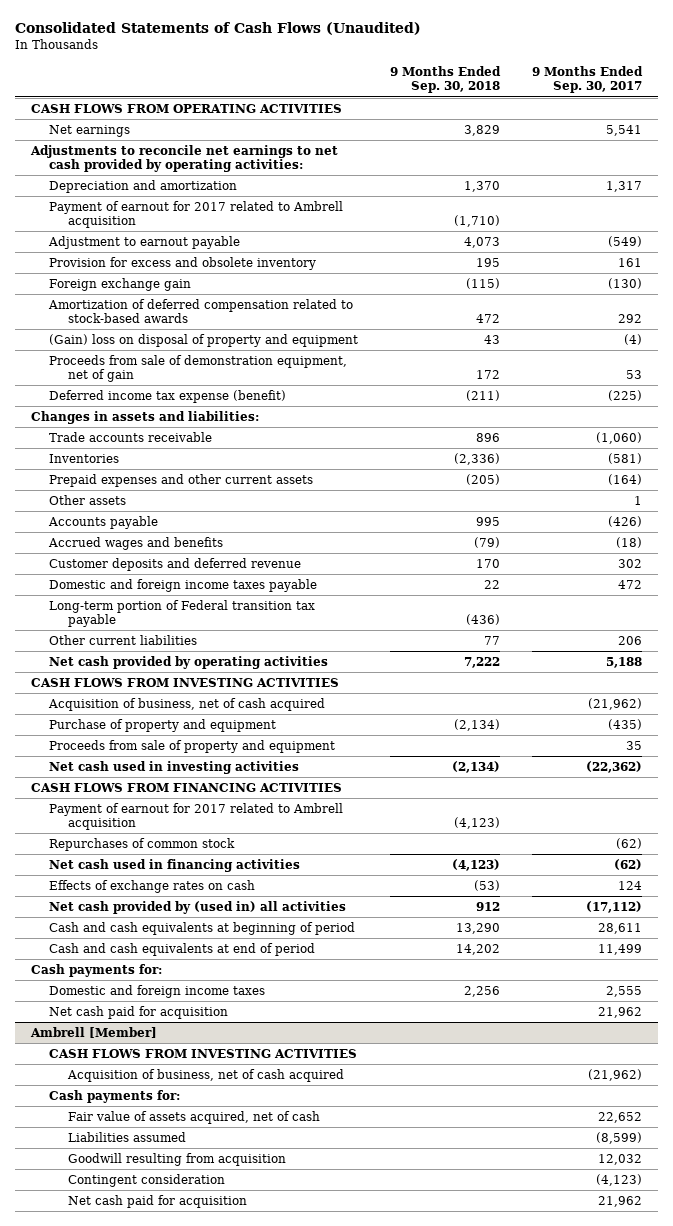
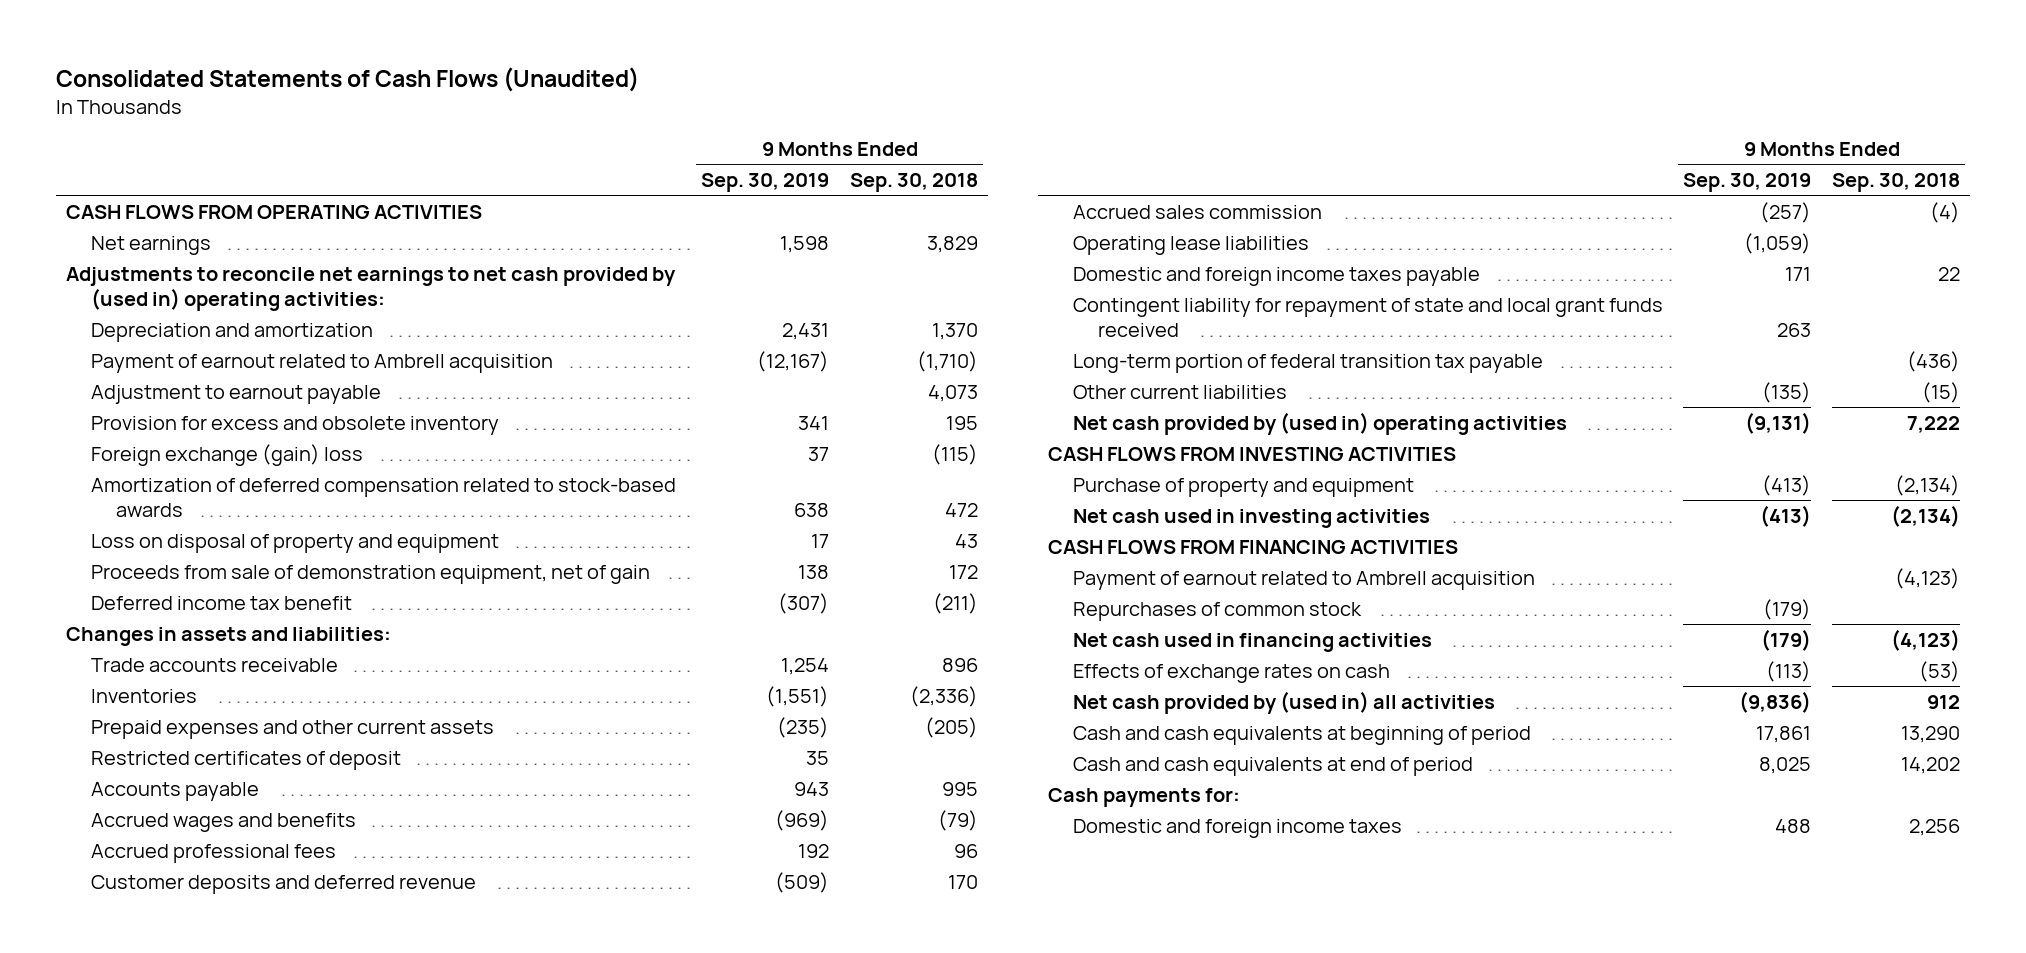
[532,66,644,94] 9 Months Ended Sep. 30, 2017 -> none
none -> [701,173,830,193] Sep. 30, 2019
[29,144,338,173] Adjustments to reconcile net earnings to net cash provided by operating activities: -> [66,266,677,312] Adjustments to reconcile net earnings to net cash provided by (used in) operating activities:
[49,200,344,229] Payment of earnout for 2017 related to Ambrell acquisition -> [91,353,554,373] Payment of earnout related to Ambrell acquisition
[49,277,192,291] Foreign exchange gain -> [91,443,364,466] Foreign exchange (gain) loss
[49,333,359,347] (Gain) loss on disposal of property and equipment -> [91,533,500,553] Loss on disposal of property and equipment
[49,389,287,403] Deferred income tax expense (benefit) -> [91,595,353,610] Deferred income tax benefit
[49,494,127,505] Other assets -> none
none -> [91,750,402,770] Restricted certificates of deposit
none -> [91,843,337,863] Accrued professional fees
none -> [1072,204,1322,219] Accrued sales commission
none -> [1072,235,1309,255] Operating lease liabilities
none -> [1072,297,1663,338] Contingent liability for repayment of state and local grant funds received
[49,599,316,628] Long-term portion of Federal transition tax payable -> [1072,353,1543,373] Long-term portion of federal transition tax payable
[484,635,501,645] 77 -> [1921,381,1960,403] (15)
[49,655,329,669] Net cash provided by operating activities -> [1072,411,1567,435] Net cash provided by (used in) operating activities
[48,697,326,711] Acquisition of business, net of cash acquired -> none
[49,739,336,753] Proceeds from sale of property and equipment -> none
[49,802,344,831] Payment of earnout for 2017 related to Ambrell acquisition -> [1072,570,1535,590] Payment of earnout related to Ambrell acquisition
[49,1005,229,1019] Net cash paid for acquisition -> none
[29,1026,157,1038] Ambrell [Member] -> none
[49,1048,358,1058] CASH FLOWS FROM INVESTING ACTIVITIES -> none
[66,1068,344,1082] Acquisition of business, net of cash acquired -> none
[49,1089,181,1103] Cash payments for: -> none
[67,1110,320,1124] Fair value of assets acquired, net of cash -> none
[67,1131,186,1142] Liabilities assumed -> none
[67,1152,286,1166] Goodwill resulting from acquisition -> none
[67,1173,225,1187] Contingent consideration -> none
[67,1194,247,1208] Net cash paid for acquisition -> none

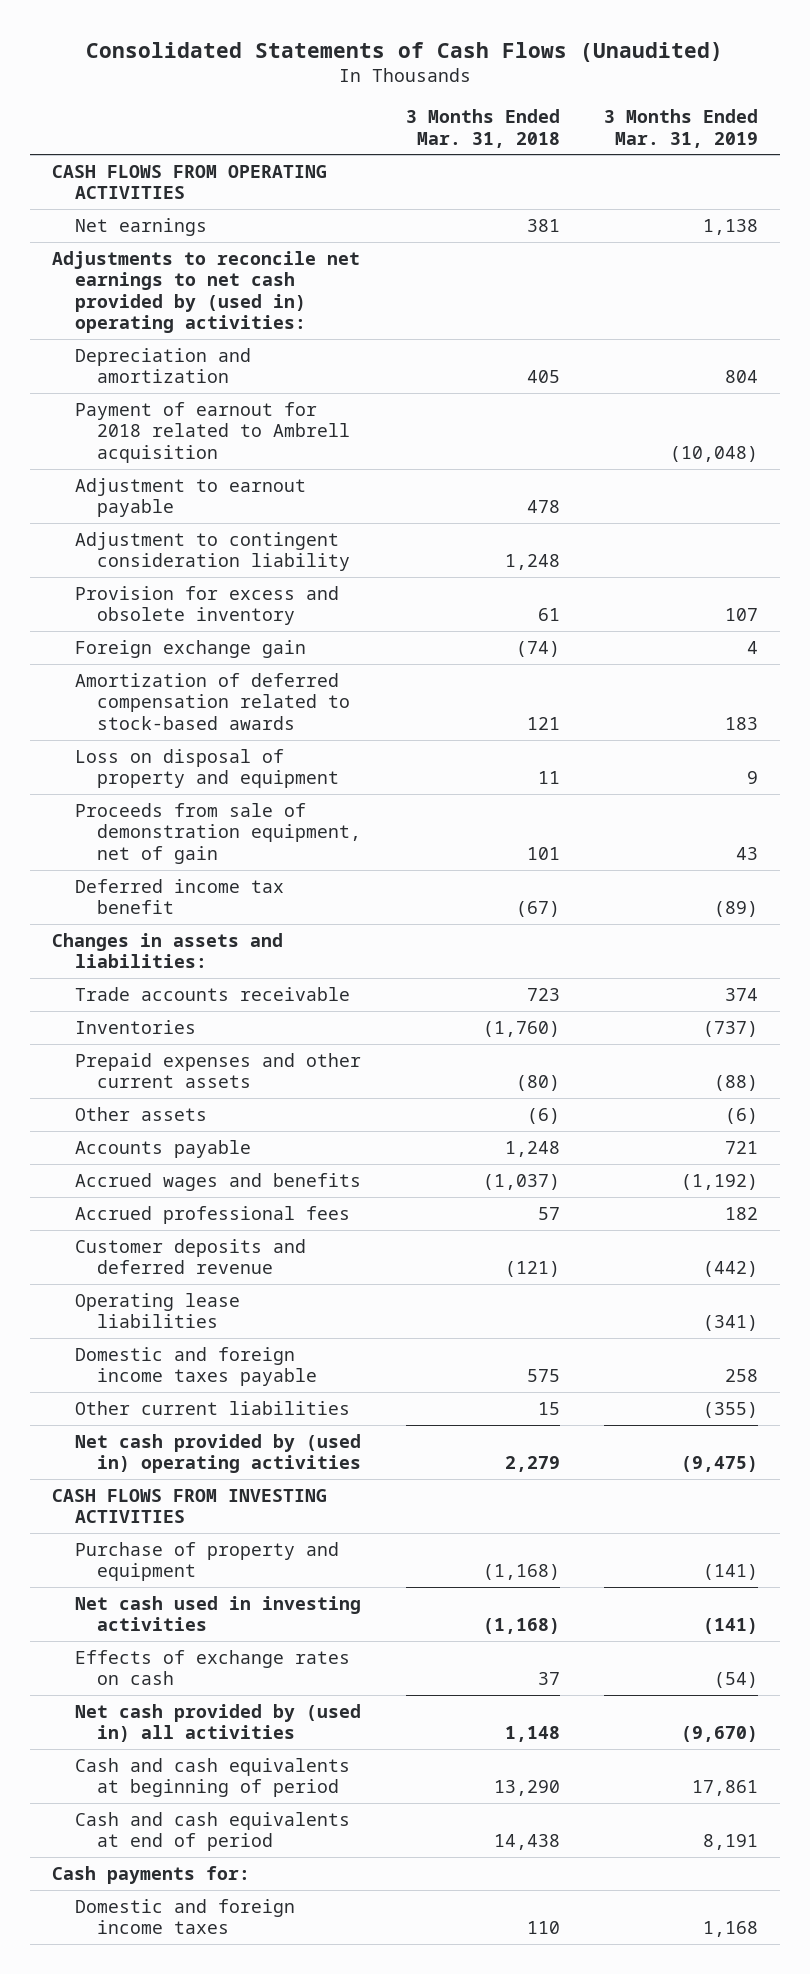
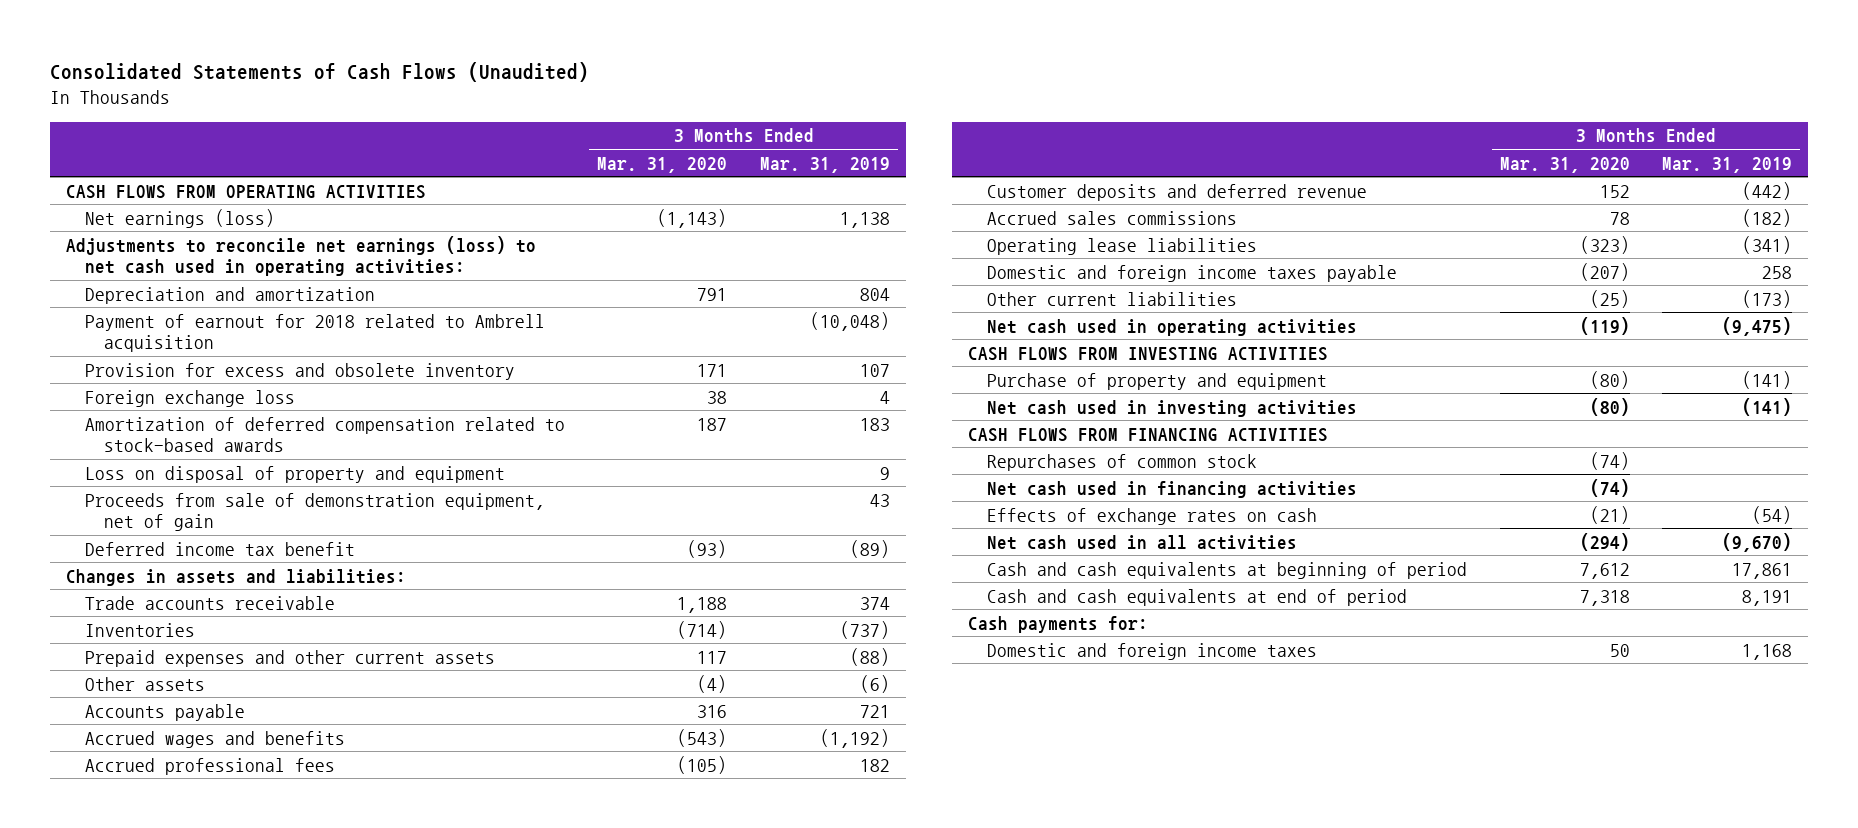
[405,109,560,148] 3 Months Ended Mar. 31, 2018 -> none
none -> [597,156,728,173] Mar. 31, 2020
[74,217,207,236] Net earnings -> [85,208,276,228] Net earnings (loss)
[51,250,360,334] Adjustments to reconcile net earnings to net cash provided by (used in) operating activities: -> [65,235,536,277] Adjustments to reconcile net earnings (loss) to net cash used in operating activities:
[74,477,306,518] Adjustment to earnout payable -> none
[74,531,351,572] Adjustment to contingent consideration liability -> none
[74,639,306,658] Foreign exchange gain -> [85,389,296,407] Foreign exchange loss
none -> [987,210,1238,225] Accrued sales commissions
[702,1401,758,1418] (355) -> [1742,289,1793,308] (173)
[74,1433,362,1474] Net cash provided by (used in) operating activities -> [987,318,1358,336] Net cash used in operating activities
none -> [968,427,1329,442] CASH FLOWS FROM FINANCING ACTIVITIES
none -> [987,453,1258,471] Repurchases of common stock
none -> [987,480,1358,498] Net cash used in financing activities
[74,1703,361,1743] Net cash provided by (used in) all activities -> [987,534,1298,550] Net cash used in all activities

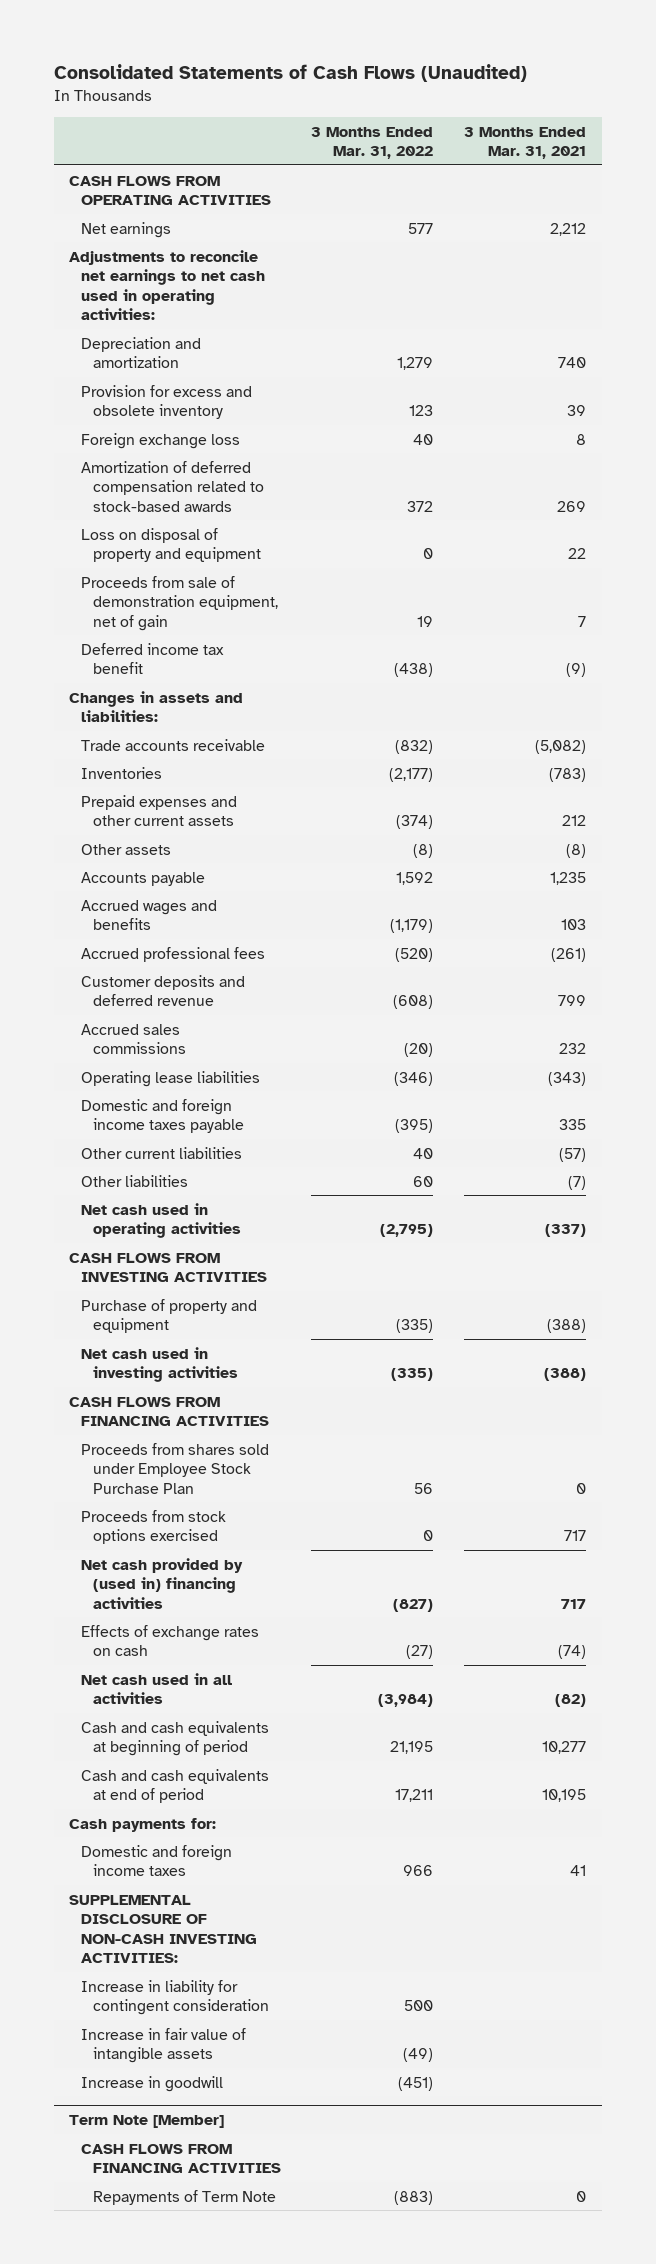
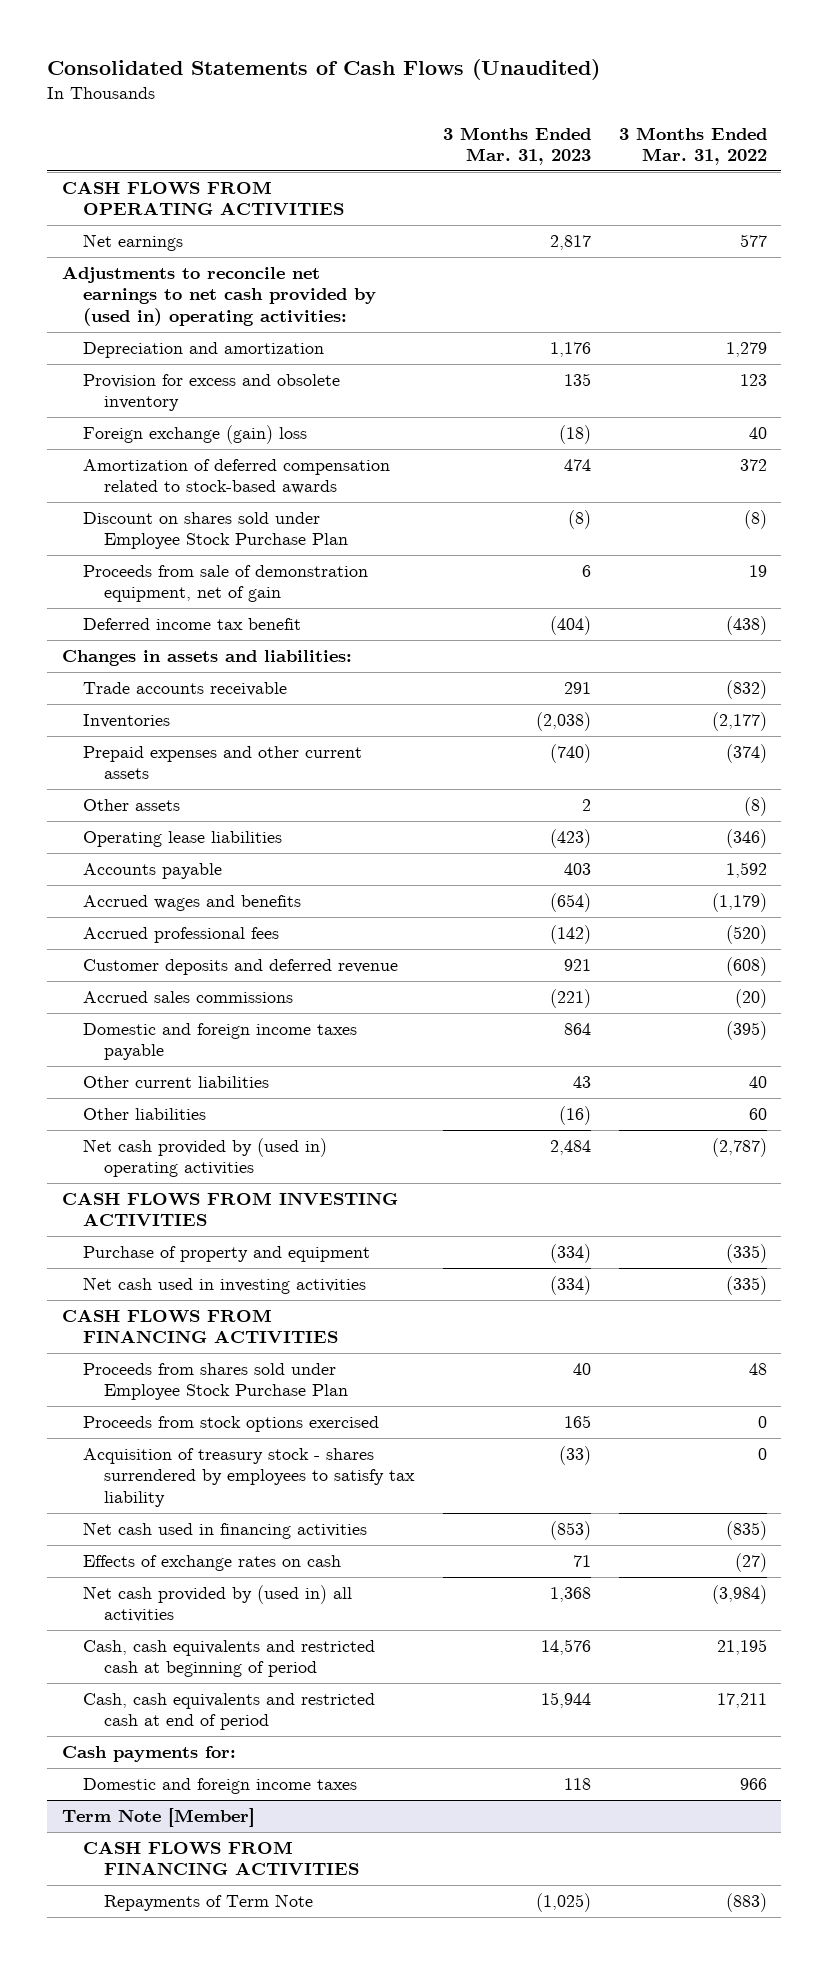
[464,126,587,160] 3 Months Ended Mar. 31, 2021 -> none
none -> [442,126,591,165] 3 Months Ended Mar. 31, 2023
[69,249,266,321] Adjustments to reconcile net earnings to net cash used in operating activities: -> [61,266,376,326] Adjustments to reconcile net earnings to net cash provided by (used in) operating activities:
[81,432,241,449] Foreign exchange loss -> [82,425,307,445] Foreign exchange (gain) loss
[81,527,261,563] Loss on disposal of property and equipment -> none
none -> [82,512,349,550] Discount on shares sold under Employee Stock Purchase Plan
[81,1070,261,1087] Operating lease liabilities -> [82,831,282,848] Operating lease liabilities
[81,1202,241,1239] Net cash used in operating activities -> [82,1138,327,1178] Net cash provided by (used in) operating activities
[380,1224,434,1238] (2,795) -> [712,1138,768,1158] (2,787)
[414,1482,434,1494] 56 -> [749,1363,768,1376] 48
none -> [82,1448,416,1507] Acquisition of treasury stock - shares surrendered by employees to satisfy tax liability
[81,1557,244,1609] Net cash provided by (used in) financing activities -> [82,1522,367,1540] Net cash used in financing activities
[393,1598,434,1612] (827) -> [726,1521,768,1541] (835)
[81,1672,233,1705] Net cash used in all activities -> [82,1585,352,1623] Net cash provided by (used in) all activities
[81,1720,270,1757] Cash and cash equivalents at beginning of period -> [82,1640,375,1678] Cash, cash equivalents and restricted cash at beginning of period
[81,1768,270,1804] Cash and cash equivalents at end of period -> [82,1693,375,1731] Cash, cash equivalents and restricted cash at end of period
[69,1894,258,1964] SUPPLEMENTAL DISCLOSURE OF NON-CASH INVESTING ACTIVITIES: -> none
[81,1979,269,2016] Increase in liability for contingent consideration -> none
[81,2027,247,2064] Increase in fair value of intangible assets -> none
[81,2075,224,2092] Increase in goodwill -> none

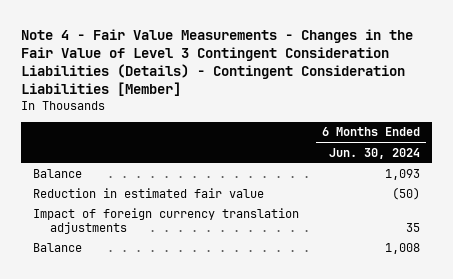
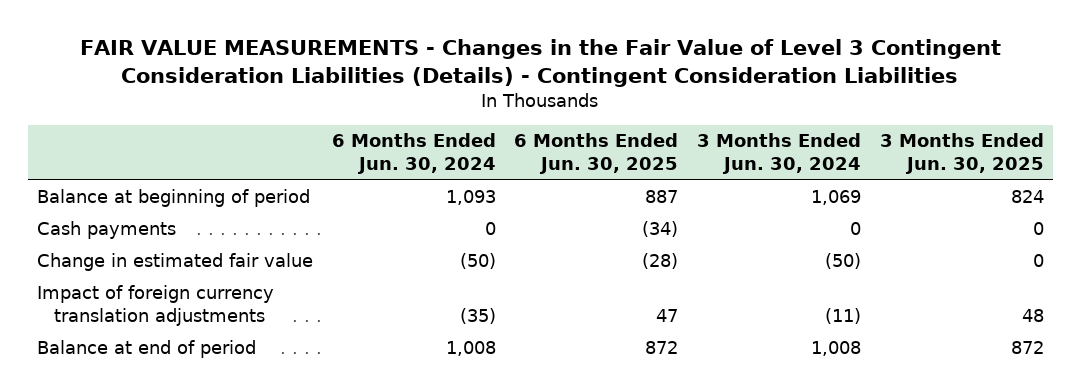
[21,28,414,97] Note 4 - Fair Value Measurements - Changes in the Fair Value of Level 3 Contingent Consideration Liabilities (Details) - Contingent Consideration Liabilities [Member] -> [80,39,1002,87] FAIR VALUE MEASUREMENTS - Changes in the Fair Value of Level 3 Contingent Consideration Liabilities (Details) - Contingent Consideration Liabilities
none -> [514,133,679,175] 6 Months Ended Jun. 30, 2025
none -> [696,133,861,175] 3 Months Ended Jun. 30, 2024
none -> [879,133,1044,175] 3 Months Ended Jun. 30, 2025
[32,169,82,179] Balance -> [36,189,310,208] Balance at beginning of period
none -> [36,221,176,240] Cash payments
[32,188,264,199] Reduction in estimated fair value -> [36,253,313,272] Change in estimated fair value
[406,223,421,233] 35 -> [459,308,496,325] (35)
[32,243,82,253] Balance -> [36,340,256,359] Balance at end of period

